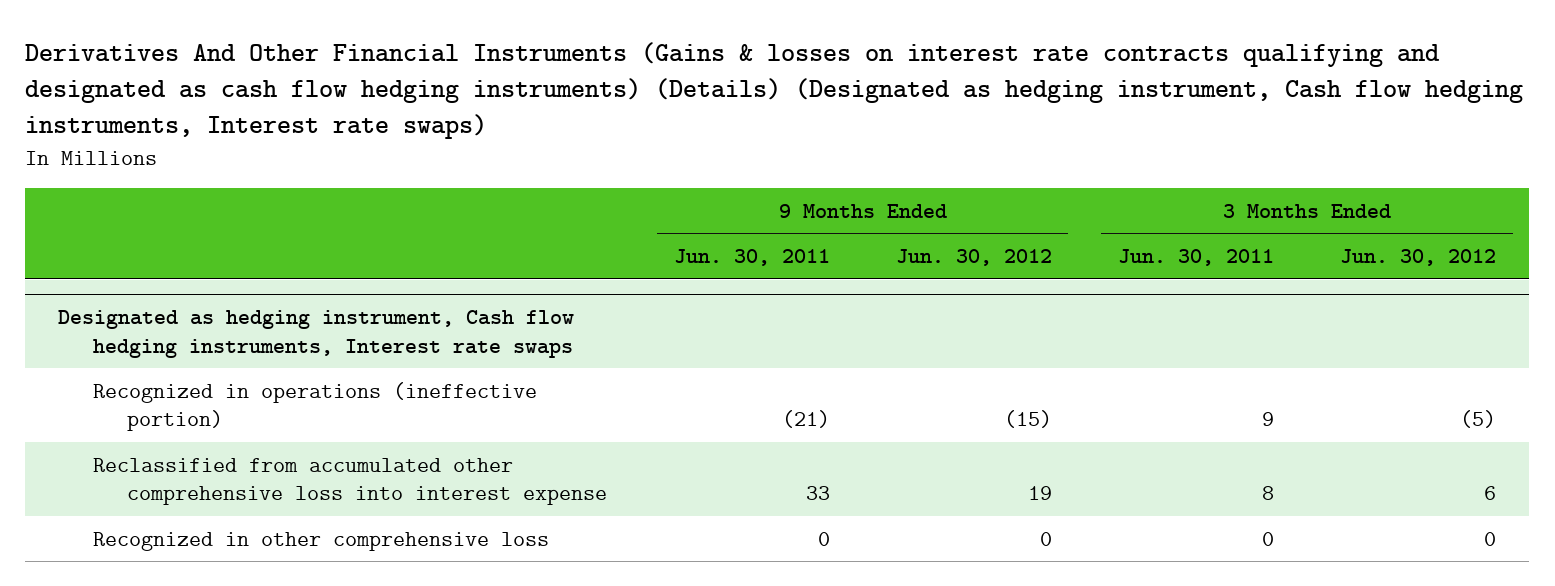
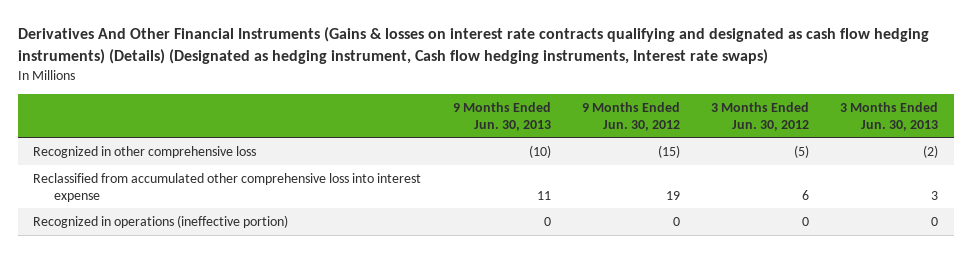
[673,248,830,266] Jun. 30, 2011 -> none
[1118,248,1275,266] Jun. 30, 2011 -> none
none -> [452,102,551,131] 9 Months Ended Jun. 30, 2013
none -> [840,102,939,131] 3 Months Ended Jun. 30, 2013
[58,310,575,358] Designated as hedging instrument, Cash flow hedging instruments, Interest rate swaps -> none
[92,381,537,432] Recognized in operations (ineffective portion) -> [33,146,257,159] Recognized in other comprehensive loss
[92,531,549,551] Recognized in other comprehensive loss -> [33,215,289,229] Recognized in operations (ineffective portion)

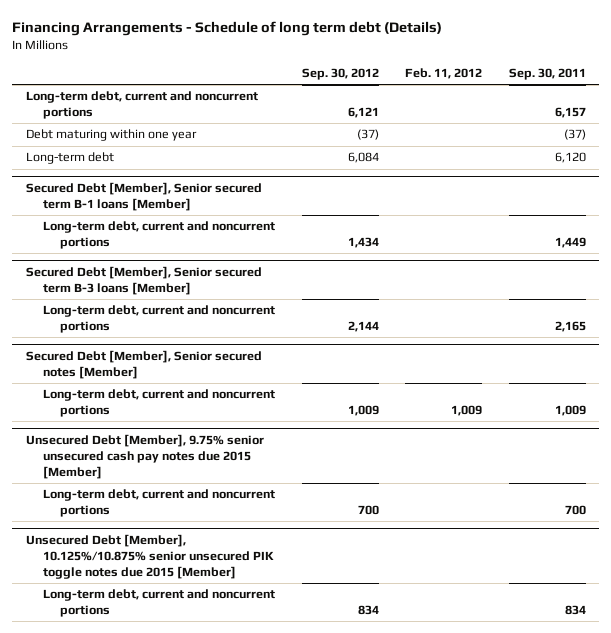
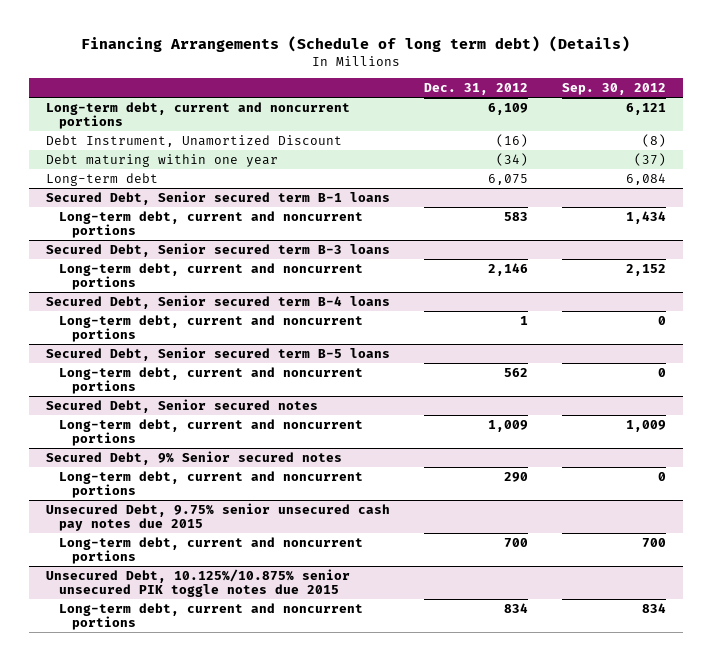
[12,20,443,36] Financing Arrangements - Schedule of long term debt (Details) -> [81,35,631,52] Financing Arrangements (Schedule of long term debt) (Details)
[405,67,483,79] Feb. 11, 2012 -> none
[508,67,586,80] Sep. 30, 2011 -> none
none -> [424,83,529,96] Dec. 31, 2012
none -> [46,134,343,147] Debt Instrument, Unamortized Discount
[25,182,262,212] Secured Debt [Member], Senior secured term B-1 loans [Member] -> [46,190,391,205] Secured Debt, Senior secured term B-1 loans
[25,266,262,296] Secured Debt [Member], Senior secured term B-3 loans [Member] -> [46,242,391,257] Secured Debt, Senior secured term B-3 loans
[347,321,379,333] 2,144 -> [625,263,666,276] 2,152
none -> [46,294,391,309] Secured Debt, Senior secured term B-4 loans
none -> [59,314,364,343] Long-term debt, current and noncurrent portions
none -> [46,346,391,361] Secured Debt, Senior secured term B-5 loans
none -> [59,366,364,395] Long-term debt, current and noncurrent portions
[25,350,262,380] Secured Debt [Member], Senior secured notes [Member] -> [46,398,319,413] Secured Debt, Senior secured notes
none -> [46,450,343,465] Secured Debt, 9% Senior secured notes
none -> [59,470,364,499] Long-term debt, current and noncurrent portions
[25,434,264,480] Unsecured Debt [Member], 9.75% senior unsecured cash pay notes due 2015 [Member] -> [46,502,391,532] Unsecured Debt, 9.75% senior unsecured cash pay notes due 2015
[25,534,274,580] Unsecured Debt [Member], 10.125%/10.875% senior unsecured PIK toggle notes due 2015 [Member] -> [46,568,351,598] Unsecured Debt, 10.125%/10.875% senior unsecured PIK toggle notes due 2015

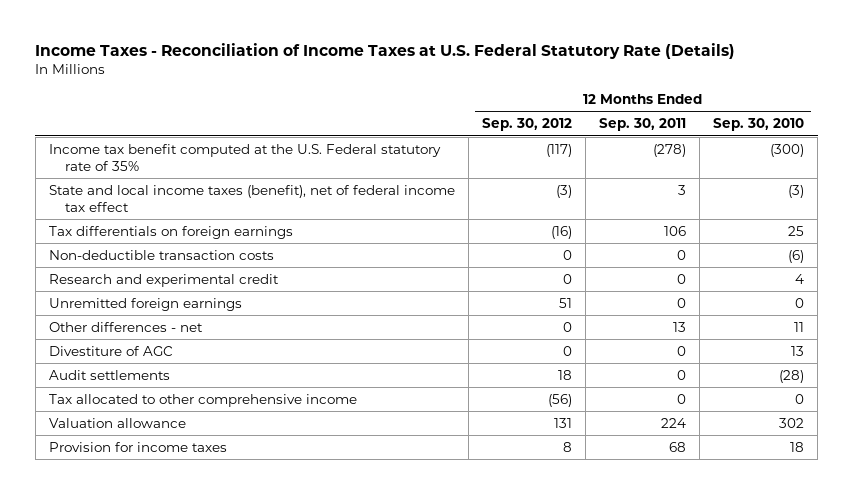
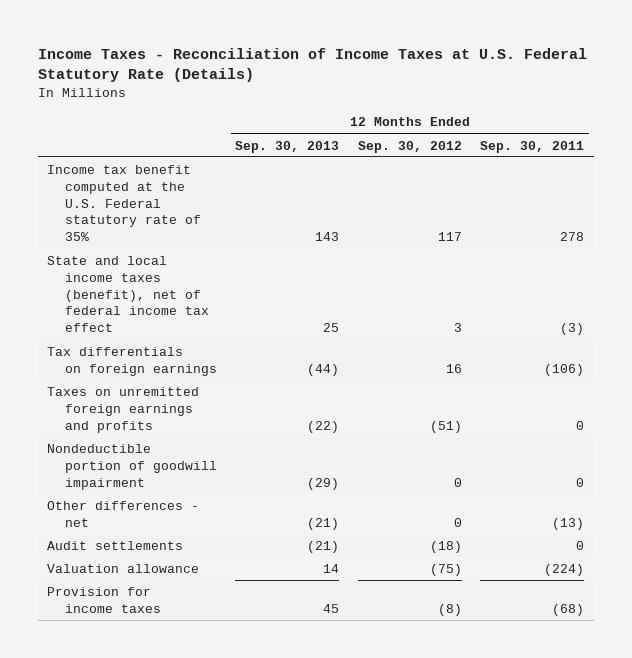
[713,118,805,132] Sep. 30, 2010 -> none
none -> [235,140,340,153] Sep. 30, 2013
[48,249,274,260] Non-deductible transaction costs -> none
[48,273,279,287] Research and experimental credit -> none
[48,345,173,356] Divestiture of AGC -> none
[48,393,357,407] Tax allocated to other comprehensive income -> none
[545,143,572,157] (117) -> [437,232,462,242] 117
[653,143,687,157] (278) -> [560,232,585,242] 278
[555,184,572,198] (3) -> [453,323,462,333] 3
[678,184,687,195] 3 -> [560,323,585,336] (3)
[550,225,572,239] (16) -> [445,363,462,373] 16
[664,225,687,236] 106 -> [544,363,585,376] (106)
[48,297,242,311] Unremitted foreign earnings -> [47,387,200,433] Taxes on unremitted foreign earnings and profits
[558,297,572,308] 51 -> [429,420,462,433] (51)
none -> [47,444,217,490] Nondeductible portion of goodwill impairment
[673,321,687,332] 13 -> [552,517,585,530] (13)
[557,369,572,380] 18 -> [429,541,462,554] (18)
[553,417,572,428] 131 -> [429,564,462,577] (75)
[661,417,687,428] 224 -> [544,564,585,577] (224)
[562,441,572,452] 8 -> [437,603,462,616] (8)
[669,441,687,452] 68 -> [552,603,585,616] (68)

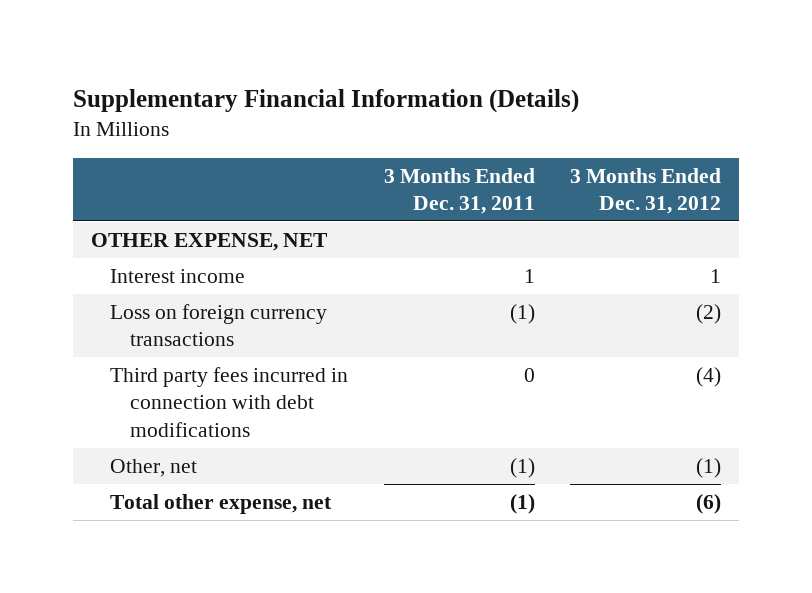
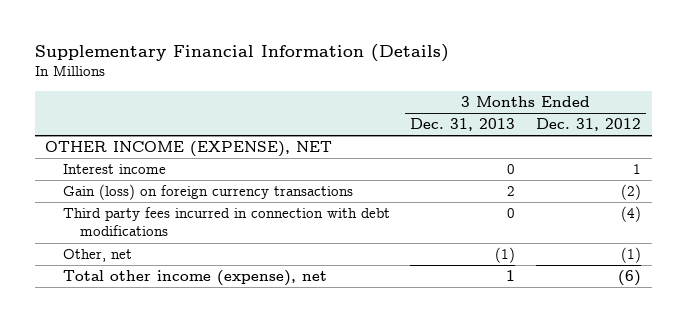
[383,167,535,214] 3 Months Ended Dec. 31, 2011 -> none
none -> [410,118,516,132] Dec. 31, 2013
[90,232,328,251] OTHER EXPENSE, NET -> [45,141,333,158] OTHER INCOME (EXPENSE), NET
[110,303,328,347] Loss on foreign currency transactions -> [62,184,353,201] Gain (loss) on foreign currency transactions
[110,493,333,514] Total other expense, net -> [62,270,327,287] Total other income (expense), net

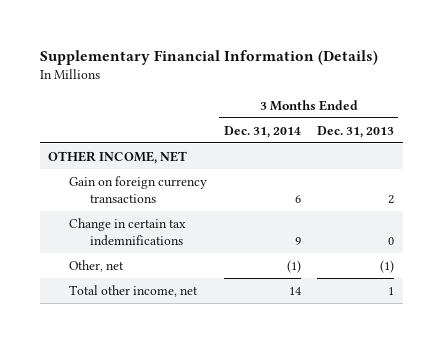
[536,118,642,132] Dec. 31, 2012 -> none
none -> [223,125,301,138] Dec. 31, 2014
[62,164,166,175] Interest income -> none
[62,207,390,237] Third party fees incurred in connection with debt modifications -> none
[45,141,333,158] OTHER INCOME (EXPENSE), NET -> [48,150,188,164] OTHER INCOME, NET
[62,184,353,201] Gain (loss) on foreign currency transactions -> [69,175,208,203] Gain on foreign currency transactions
none -> [69,217,187,246] Change in certain tax indemnifications
[62,270,327,287] Total other income (expense), net -> [69,284,199,297] Total other income, net

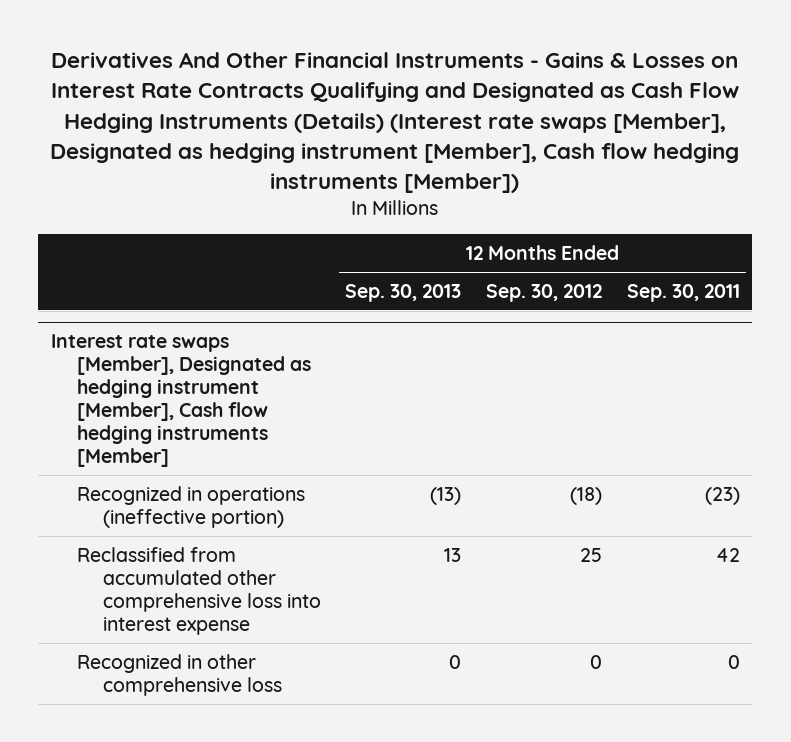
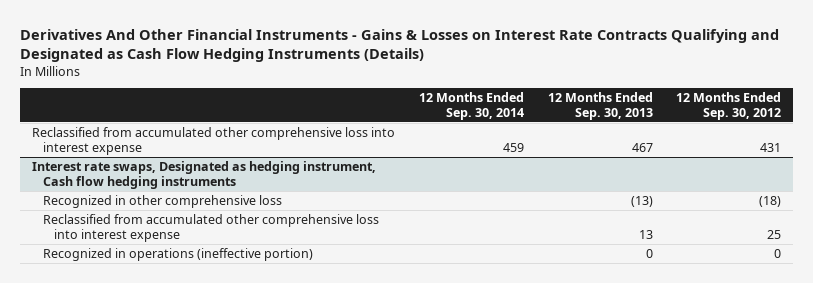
[50,52,740,193] Derivatives And Other Financial Instruments - Gains & Losses on Interest Rate Contracts Qualifying and Designated as Cash Flow Hedging Instruments (Details) (Interest rate swaps [Member], Designated as hedging instrument [Member], Cash flow hedging instruments [Member]) -> [20,28,780,62] Derivatives And Other Financial Instruments - Gains & Losses on Interest Rate Contracts Qualifying and Designated as Cash Flow Hedging Instruments (Details)
[627,283,741,302] Sep. 30, 2011 -> none
none -> [418,92,524,120] 12 Months Ended Sep. 30, 2014
none -> [32,127,396,155] Reclassified from accumulated other comprehensive loss into interest expense
[50,334,311,468] Interest rate swaps [Member], Designated as hedging instrument [Member], Cash flow hedging instruments [Member] -> [32,161,377,189] Interest rate swaps, Designated as hedging instrument, Cash flow hedging instruments
[76,485,305,528] Recognized in operations (ineffective portion) -> [43,195,283,209] Recognized in other comprehensive loss
[76,653,282,696] Recognized in other comprehensive loss -> [43,248,314,262] Recognized in operations (ineffective portion)

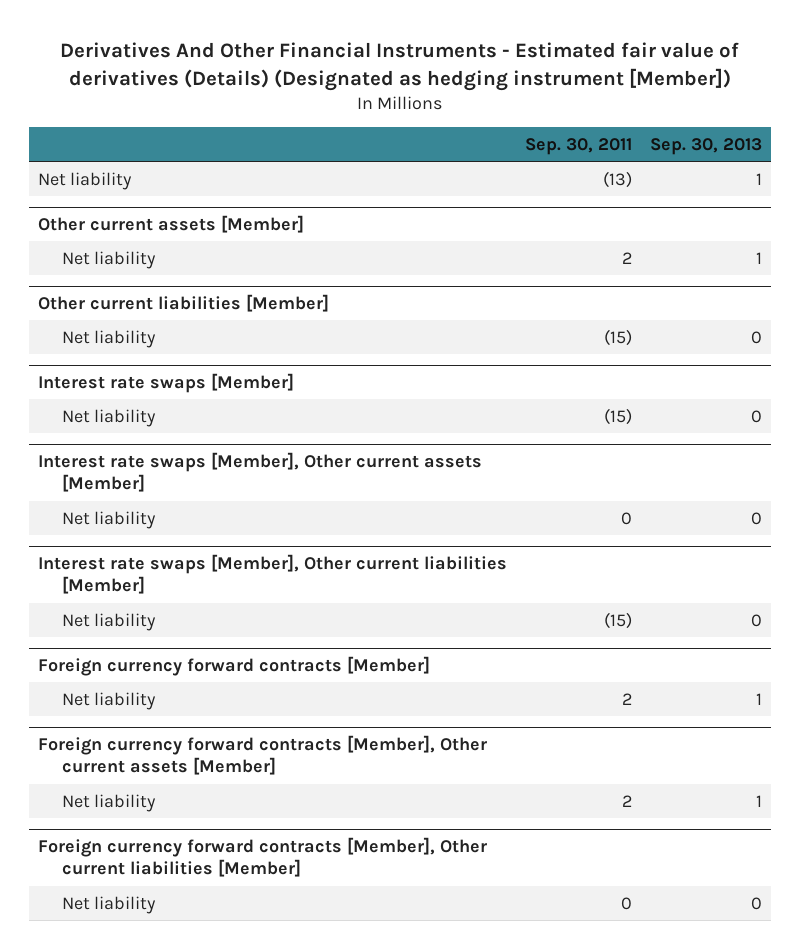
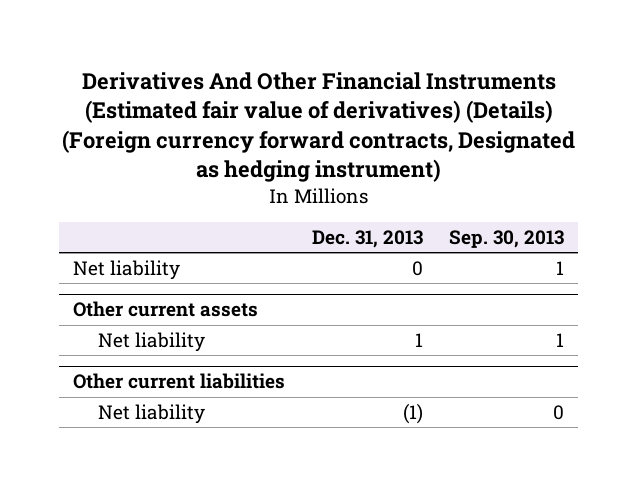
[60,41,740,91] Derivatives And Other Financial Instruments - Estimated fair value of derivatives (Details) (Designated as hedging instrument [Member]) -> [61,71,575,183] Derivatives And Other Financial Instruments (Estimated fair value of derivatives) (Details) (Foreign currency forward contracts, Designated as hedging instrument)
[525,137,633,155] Sep. 30, 2011 -> none
none -> [311,229,423,248] Dec. 31, 2013
[61,250,156,269] Net liability -> none
[38,293,330,312] Other current liabilities [Member] -> none
[61,329,156,348] Net liability -> none
[38,372,295,393] Interest rate swaps [Member] -> none
[61,408,156,427] Net liability -> none
[38,451,483,493] Interest rate swaps [Member], Other current assets [Member] -> none
[61,510,156,529] Net liability -> none
[38,553,508,595] Interest rate swaps [Member], Other current liabilities [Member] -> none
[61,612,156,631] Net liability -> none
[38,655,431,676] Foreign currency forward contracts [Member] -> none
[61,691,156,710] Net liability -> none
[38,734,488,776] Foreign currency forward contracts [Member], Other current assets [Member] -> none
[38,214,305,233] Other current assets [Member] -> [72,301,258,318] Other current assets
[38,836,488,878] Foreign currency forward contracts [Member], Other current liabilities [Member] -> none
none -> [72,373,285,390] Other current liabilities

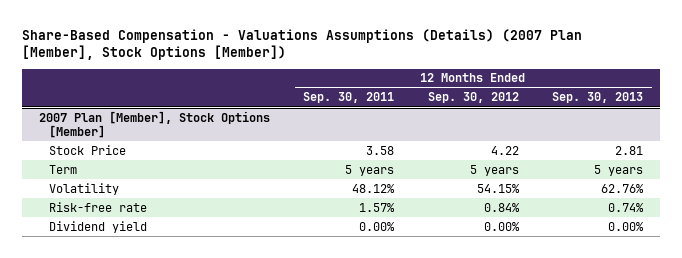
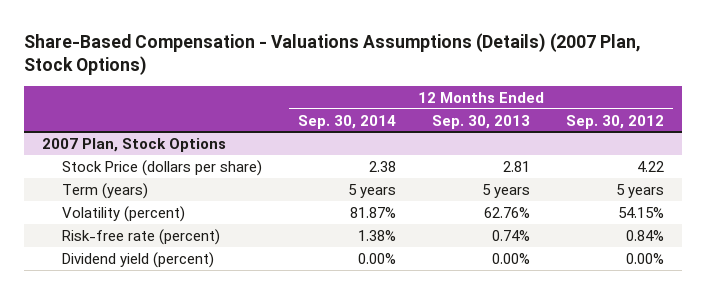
[22,28,583,61] Share-Based Compensation - Valuations Assumptions (Details) (2007 Plan [Member], Stock Options [Member]) -> [23,32,641,76] Share-Based Compensation - Valuations Assumptions (Details) (2007 Plan, Stock Options)
[303,92,395,104] Sep. 30, 2011 -> none
none -> [298,114,397,129] Sep. 30, 2014
[38,110,270,139] 2007 Plan [Member], Stock Options [Member] -> [41,137,226,152] 2007 Plan, Stock Options
[49,144,127,155] Stock Price -> [61,159,262,176] Stock Price (dollars per share)
[49,164,78,174] Term -> [61,182,148,199] Term (years)
[49,182,120,195] Volatility -> [61,205,185,222] Volatility (percent)
[49,201,148,212] Risk-free rate -> [61,228,220,245] Risk-free rate (percent)
[49,220,148,233] Dividend yield -> [61,251,214,268] Dividend yield (percent)

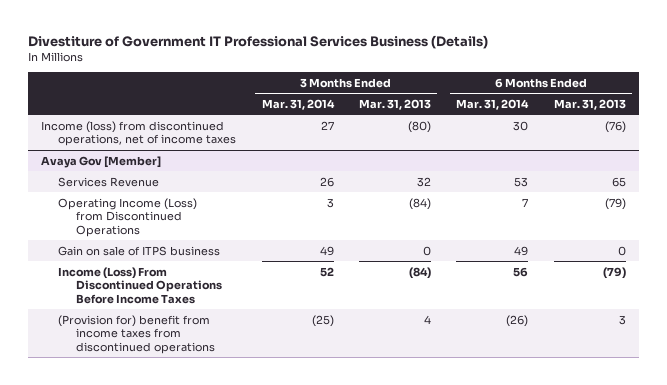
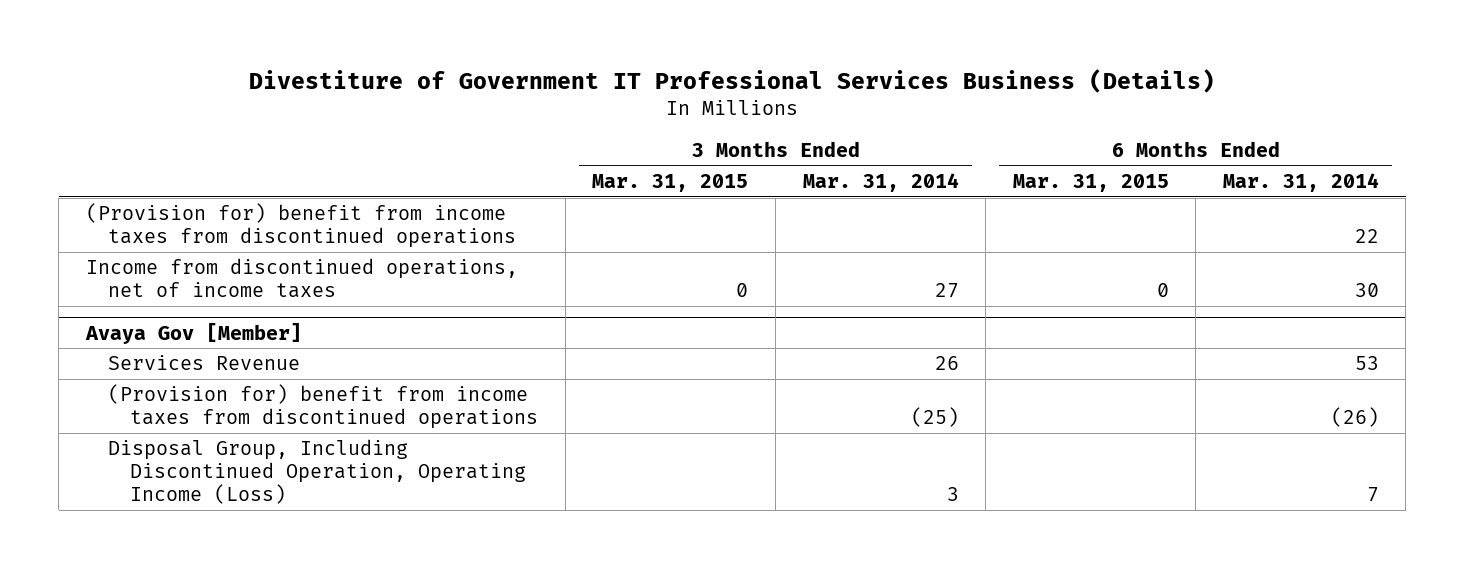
[359,98,432,110] Mar. 31, 2013 -> none
[553,98,626,110] Mar. 31, 2013 -> none
none -> [592,173,749,192] Mar. 31, 2015
none -> [1012,173,1169,192] Mar. 31, 2015
none -> [85,203,516,249] (Provision for) benefit from income taxes from discontinued operations
[40,120,237,147] Income (loss) from discontinued operations, net of income taxes -> [85,258,518,299] Income from discontinued operations, net of income taxes
[58,197,198,237] Operating Income (Loss) from Discontinued Operations -> none
[58,245,221,256] Gain on sale of ITPS business -> none
[58,266,222,304] Income (Loss) From Discontinued Operations Before Income Taxes -> none
none -> [107,439,527,504] Disposal Group, Including Discontinued Operation, Operating Income (Loss)

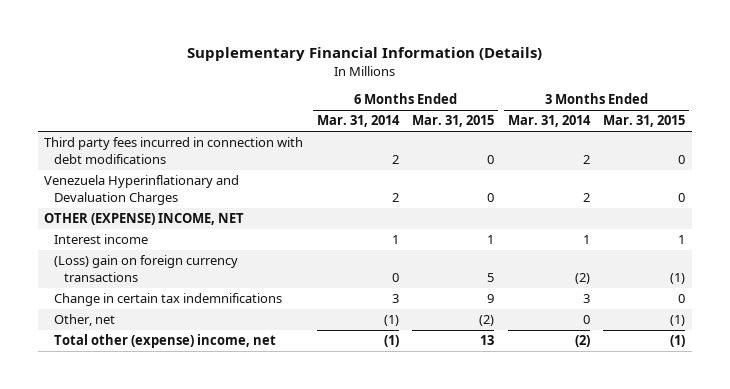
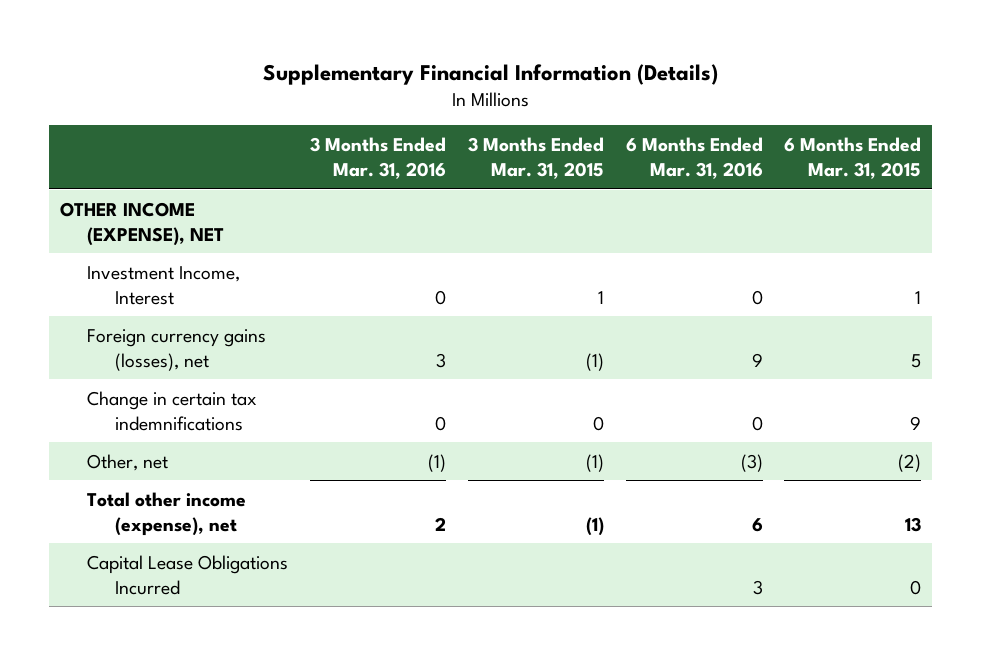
[316,115,400,128] Mar. 31, 2014 -> none
[507,115,591,128] Mar. 31, 2014 -> none
none -> [310,136,447,180] 3 Months Ended Mar. 31, 2016
none -> [625,136,763,180] 6 Months Ended Mar. 31, 2016
[44,137,304,165] Third party fees incurred in connection with debt modifications -> none
[44,175,240,206] Venezuela Hyperinflationary and Devaluation Charges -> none
[44,213,245,226] OTHER (EXPENSE) INCOME, NET -> [60,201,225,246] OTHER INCOME (EXPENSE), NET
[54,234,149,245] Interest income -> [87,265,241,305] Investment Income, Interest
[54,255,239,283] (Loss) gain on foreign currency transactions -> [87,328,267,371] Foreign currency gains (losses), net
[54,334,277,349] Total other (expense) income, net -> [87,491,247,536] Total other income (expense), net
none -> [87,554,289,595] Capital Lease Obligations Incurred

